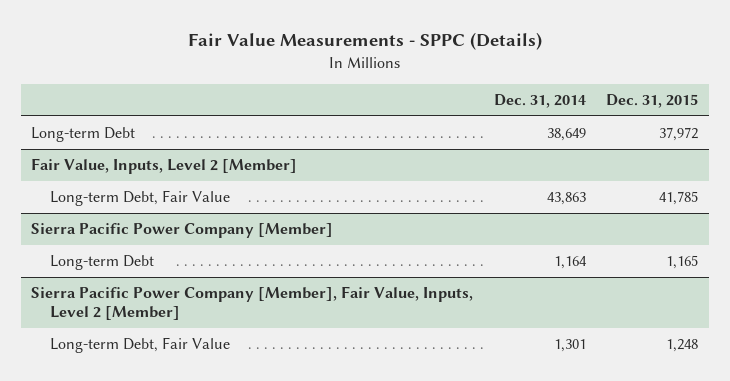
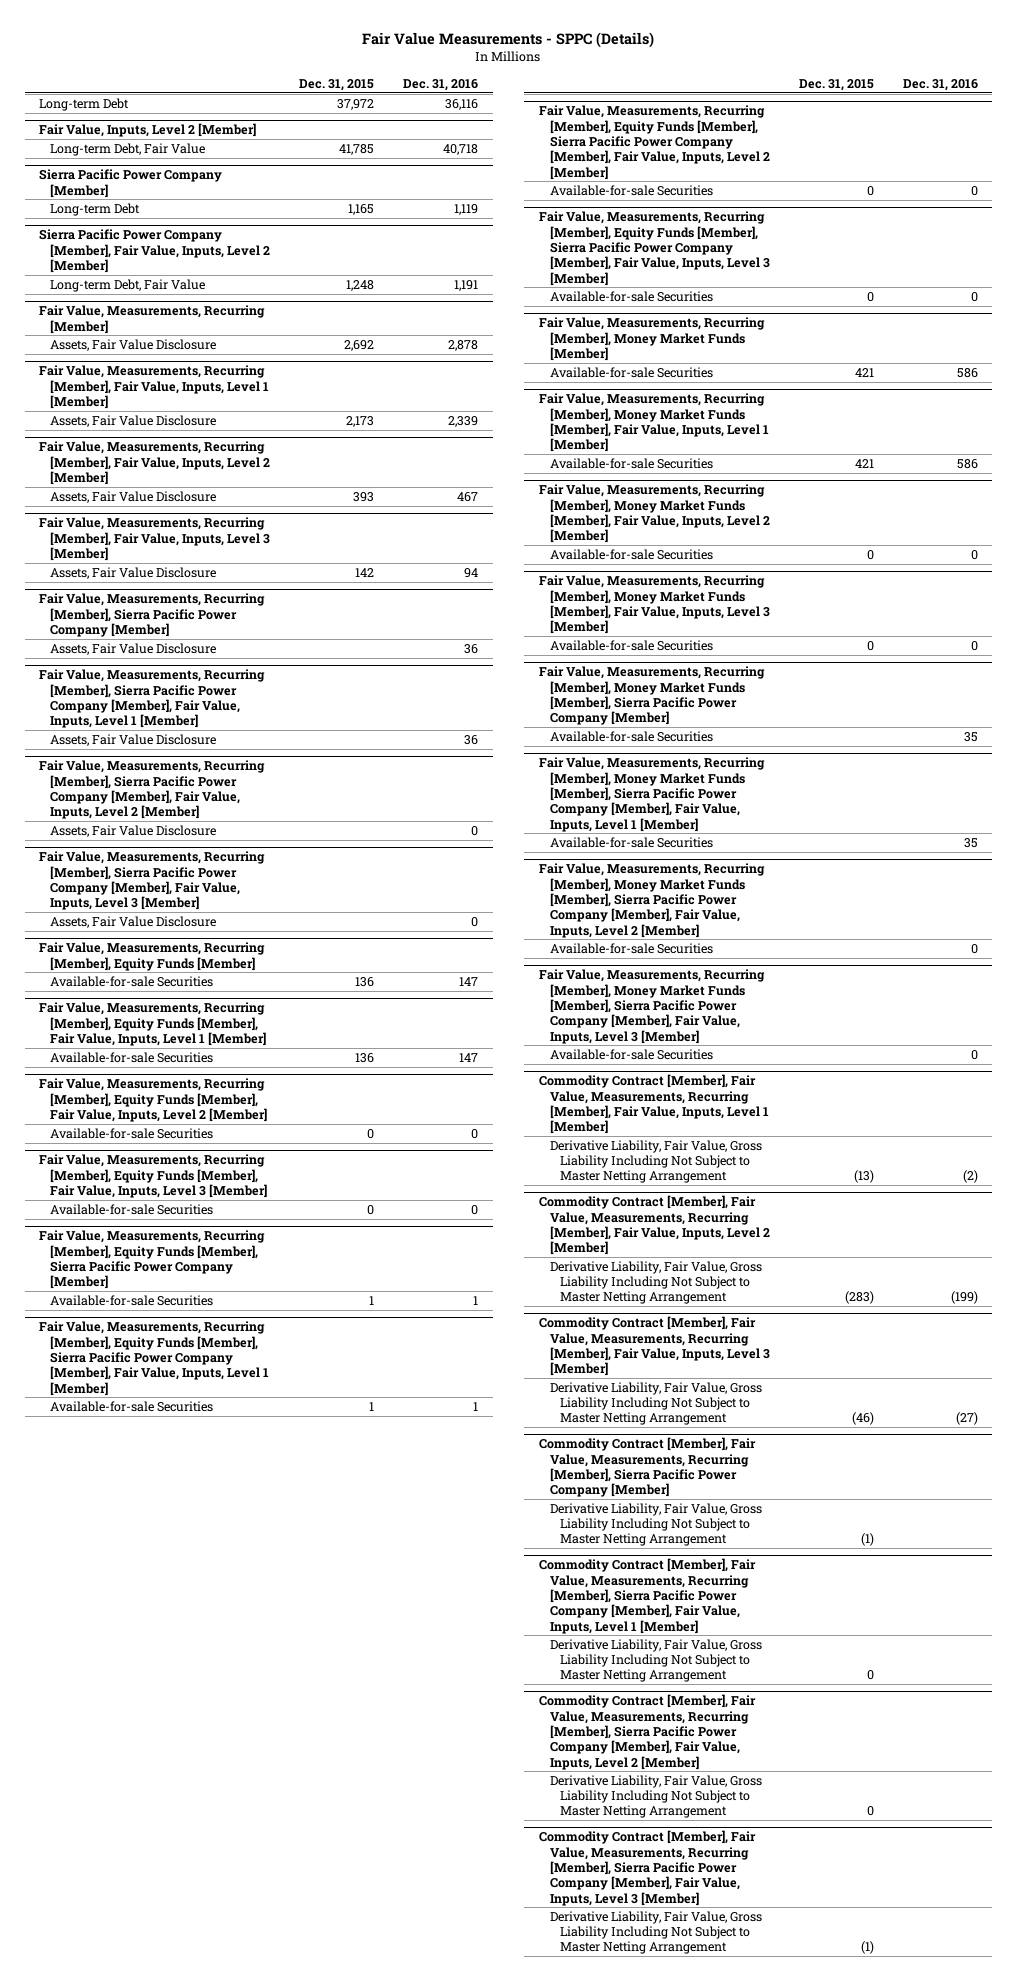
[493,94,586,109] Dec. 31, 2014 -> none
none -> [403,78,479,91] Dec. 31, 2016
none -> [39,305,266,334] Fair Value, Measurements, Recurring [Member]
none -> [49,338,216,351] Assets, Fair Value Disclosure
none -> [39,365,269,410] Fair Value, Measurements, Recurring [Member], Fair Value, Inputs, Level 1 [Member]
none -> [49,414,216,427] Assets, Fair Value Disclosure
none -> [39,441,270,486] Fair Value, Measurements, Recurring [Member], Fair Value, Inputs, Level 2 [Member]
none -> [49,490,216,503] Assets, Fair Value Disclosure
none -> [39,517,270,562] Fair Value, Measurements, Recurring [Member], Fair Value, Inputs, Level 3 [Member]
none -> [49,566,216,579] Assets, Fair Value Disclosure
none -> [39,593,266,638] Fair Value, Measurements, Recurring [Member], Sierra Pacific Power Company [Member]
none -> [49,642,216,655] Assets, Fair Value Disclosure
none -> [39,669,266,729] Fair Value, Measurements, Recurring [Member], Sierra Pacific Power Company [Member], Fair Value, Inputs, Level 1 [Member]
none -> [49,733,216,746] Assets, Fair Value Disclosure
none -> [39,760,266,820] Fair Value, Measurements, Recurring [Member], Sierra Pacific Power Company [Member], Fair Value, Inputs, Level 2 [Member]
none -> [49,824,216,837] Assets, Fair Value Disclosure
none -> [39,851,266,911] Fair Value, Measurements, Recurring [Member], Sierra Pacific Power Company [Member], Fair Value, Inputs, Level 3 [Member]
none -> [49,915,216,928] Assets, Fair Value Disclosure
none -> [39,942,266,971] Fair Value, Measurements, Recurring [Member], Equity Funds [Member]
none -> [49,975,213,987] Available-for-sale Securities
none -> [39,1002,266,1047] Fair Value, Measurements, Recurring [Member], Equity Funds [Member], Fair Value, Inputs, Level 1 [Member]
none -> [49,1051,213,1063] Available-for-sale Securities
none -> [39,1078,267,1123] Fair Value, Measurements, Recurring [Member], Equity Funds [Member], Fair Value, Inputs, Level 2 [Member]
none -> [49,1127,213,1139] Available-for-sale Securities
none -> [39,1154,267,1199] Fair Value, Measurements, Recurring [Member], Equity Funds [Member], Fair Value, Inputs, Level 3 [Member]
none -> [49,1203,213,1215] Available-for-sale Securities
none -> [39,1230,266,1290] Fair Value, Measurements, Recurring [Member], Equity Funds [Member], Sierra Pacific Power Company [Member]
none -> [49,1294,213,1306] Available-for-sale Securities
none -> [39,1321,269,1396] Fair Value, Measurements, Recurring [Member], Equity Funds [Member], Sierra Pacific Power Company [Member], Fair Value, Inputs, Level 1 [Member]
none -> [49,1400,213,1412] Available-for-sale Securities
none -> [538,105,770,180] Fair Value, Measurements, Recurring [Member], Equity Funds [Member], Sierra Pacific Power Company [Member], Fair Value, Inputs, Level 2 [Member]
none -> [549,184,713,196] Available-for-sale Securities
none -> [538,211,770,286] Fair Value, Measurements, Recurring [Member], Equity Funds [Member], Sierra Pacific Power Company [Member], Fair Value, Inputs, Level 3 [Member]
none -> [549,290,713,302] Available-for-sale Securities
none -> [538,317,765,362] Fair Value, Measurements, Recurring [Member], Money Market Funds [Member]
none -> [549,366,713,378] Available-for-sale Securities
none -> [538,393,769,453] Fair Value, Measurements, Recurring [Member], Money Market Funds [Member], Fair Value, Inputs, Level 1 [Member]
none -> [549,457,713,469] Available-for-sale Securities
none -> [538,484,770,544] Fair Value, Measurements, Recurring [Member], Money Market Funds [Member], Fair Value, Inputs, Level 2 [Member]
none -> [549,548,713,560] Available-for-sale Securities
none -> [538,575,770,635] Fair Value, Measurements, Recurring [Member], Money Market Funds [Member], Fair Value, Inputs, Level 3 [Member]
none -> [549,639,713,651] Available-for-sale Securities
none -> [538,666,765,726] Fair Value, Measurements, Recurring [Member], Money Market Funds [Member], Sierra Pacific Power Company [Member]
none -> [549,730,713,742] Available-for-sale Securities
none -> [538,757,765,832] Fair Value, Measurements, Recurring [Member], Money Market Funds [Member], Sierra Pacific Power Company [Member], Fair Value, Inputs, Level 1 [Member]
none -> [549,836,713,848] Available-for-sale Securities
none -> [538,863,765,938] Fair Value, Measurements, Recurring [Member], Money Market Funds [Member], Sierra Pacific Power Company [Member], Fair Value, Inputs, Level 2 [Member]
none -> [549,942,713,954] Available-for-sale Securities
none -> [538,969,765,1044] Fair Value, Measurements, Recurring [Member], Money Market Funds [Member], Sierra Pacific Power Company [Member], Fair Value, Inputs, Level 3 [Member]
none -> [549,1048,713,1060] Available-for-sale Securities
none -> [538,1074,769,1135] Commodity Contract [Member], Fair Value, Measurements, Recurring [Member], Fair Value, Inputs, Level 1 [Member]
none -> [549,1139,762,1184] Derivative Liability, Fair Value, Gross Liability Including Not Subject to Master Netting Arrangement
none -> [538,1195,770,1256] Commodity Contract [Member], Fair Value, Measurements, Recurring [Member], Fair Value, Inputs, Level 2 [Member]
none -> [549,1260,762,1305] Derivative Liability, Fair Value, Gross Liability Including Not Subject to Master Netting Arrangement
none -> [538,1316,770,1377] Commodity Contract [Member], Fair Value, Measurements, Recurring [Member], Fair Value, Inputs, Level 3 [Member]
none -> [549,1381,762,1426] Derivative Liability, Fair Value, Gross Liability Including Not Subject to Master Netting Arrangement
none -> [538,1437,756,1498] Commodity Contract [Member], Fair Value, Measurements, Recurring [Member], Sierra Pacific Power Company [Member]
none -> [549,1502,762,1547] Derivative Liability, Fair Value, Gross Liability Including Not Subject to Master Netting Arrangement
none -> [538,1558,756,1634] Commodity Contract [Member], Fair Value, Measurements, Recurring [Member], Sierra Pacific Power Company [Member], Fair Value, Inputs, Level 1 [Member]
none -> [549,1638,762,1683] Derivative Liability, Fair Value, Gross Liability Including Not Subject to Master Netting Arrangement
none -> [538,1694,756,1770] Commodity Contract [Member], Fair Value, Measurements, Recurring [Member], Sierra Pacific Power Company [Member], Fair Value, Inputs, Level 2 [Member]
none -> [549,1774,762,1819] Derivative Liability, Fair Value, Gross Liability Including Not Subject to Master Netting Arrangement
none -> [538,1830,756,1906] Commodity Contract [Member], Fair Value, Measurements, Recurring [Member], Sierra Pacific Power Company [Member], Fair Value, Inputs, Level 3 [Member]
none -> [549,1910,762,1955] Derivative Liability, Fair Value, Gross Liability Including Not Subject to Master Netting Arrangement

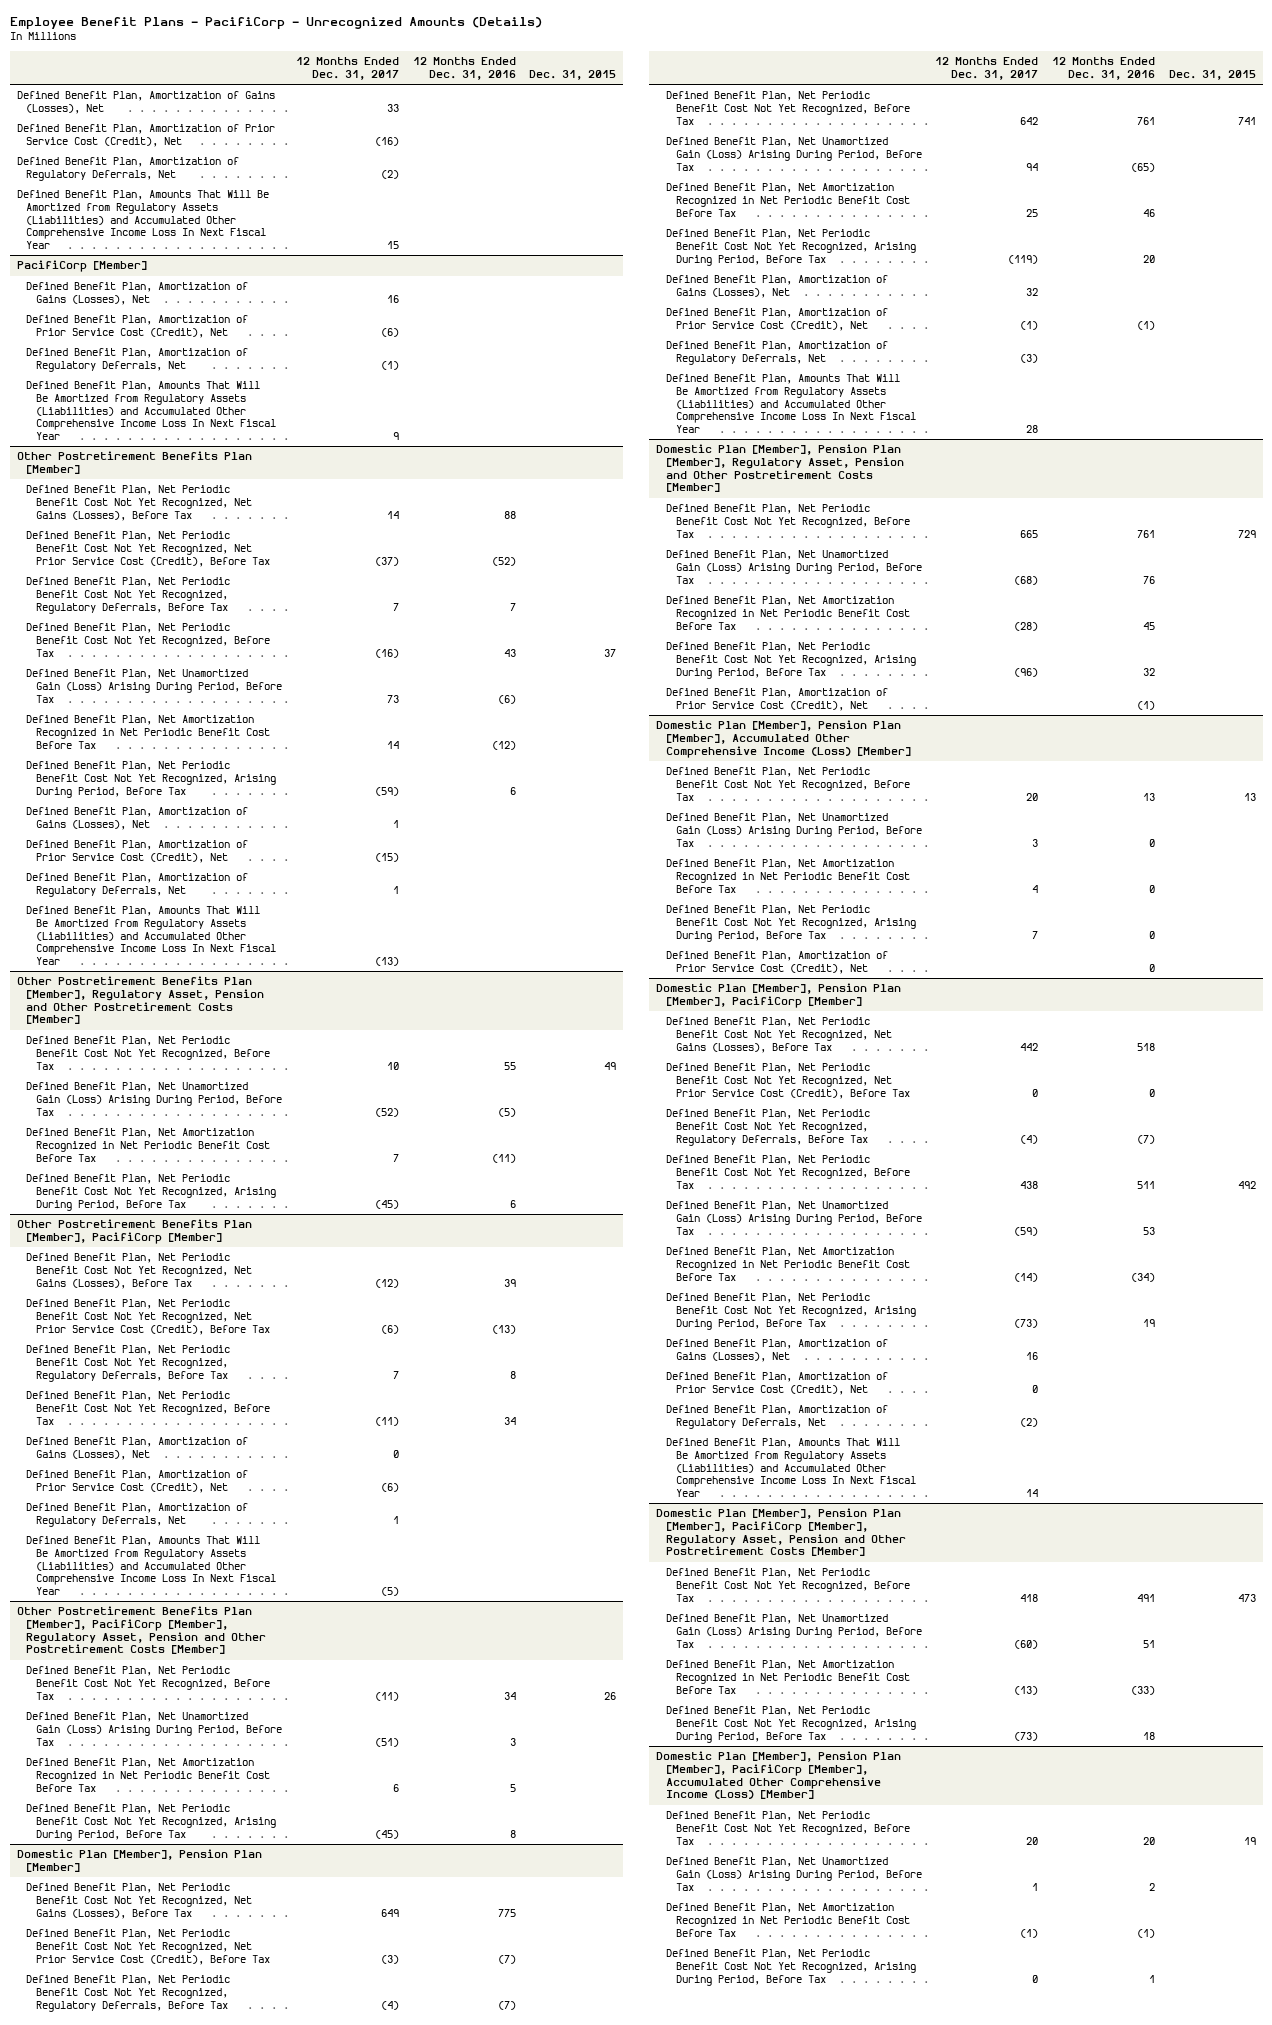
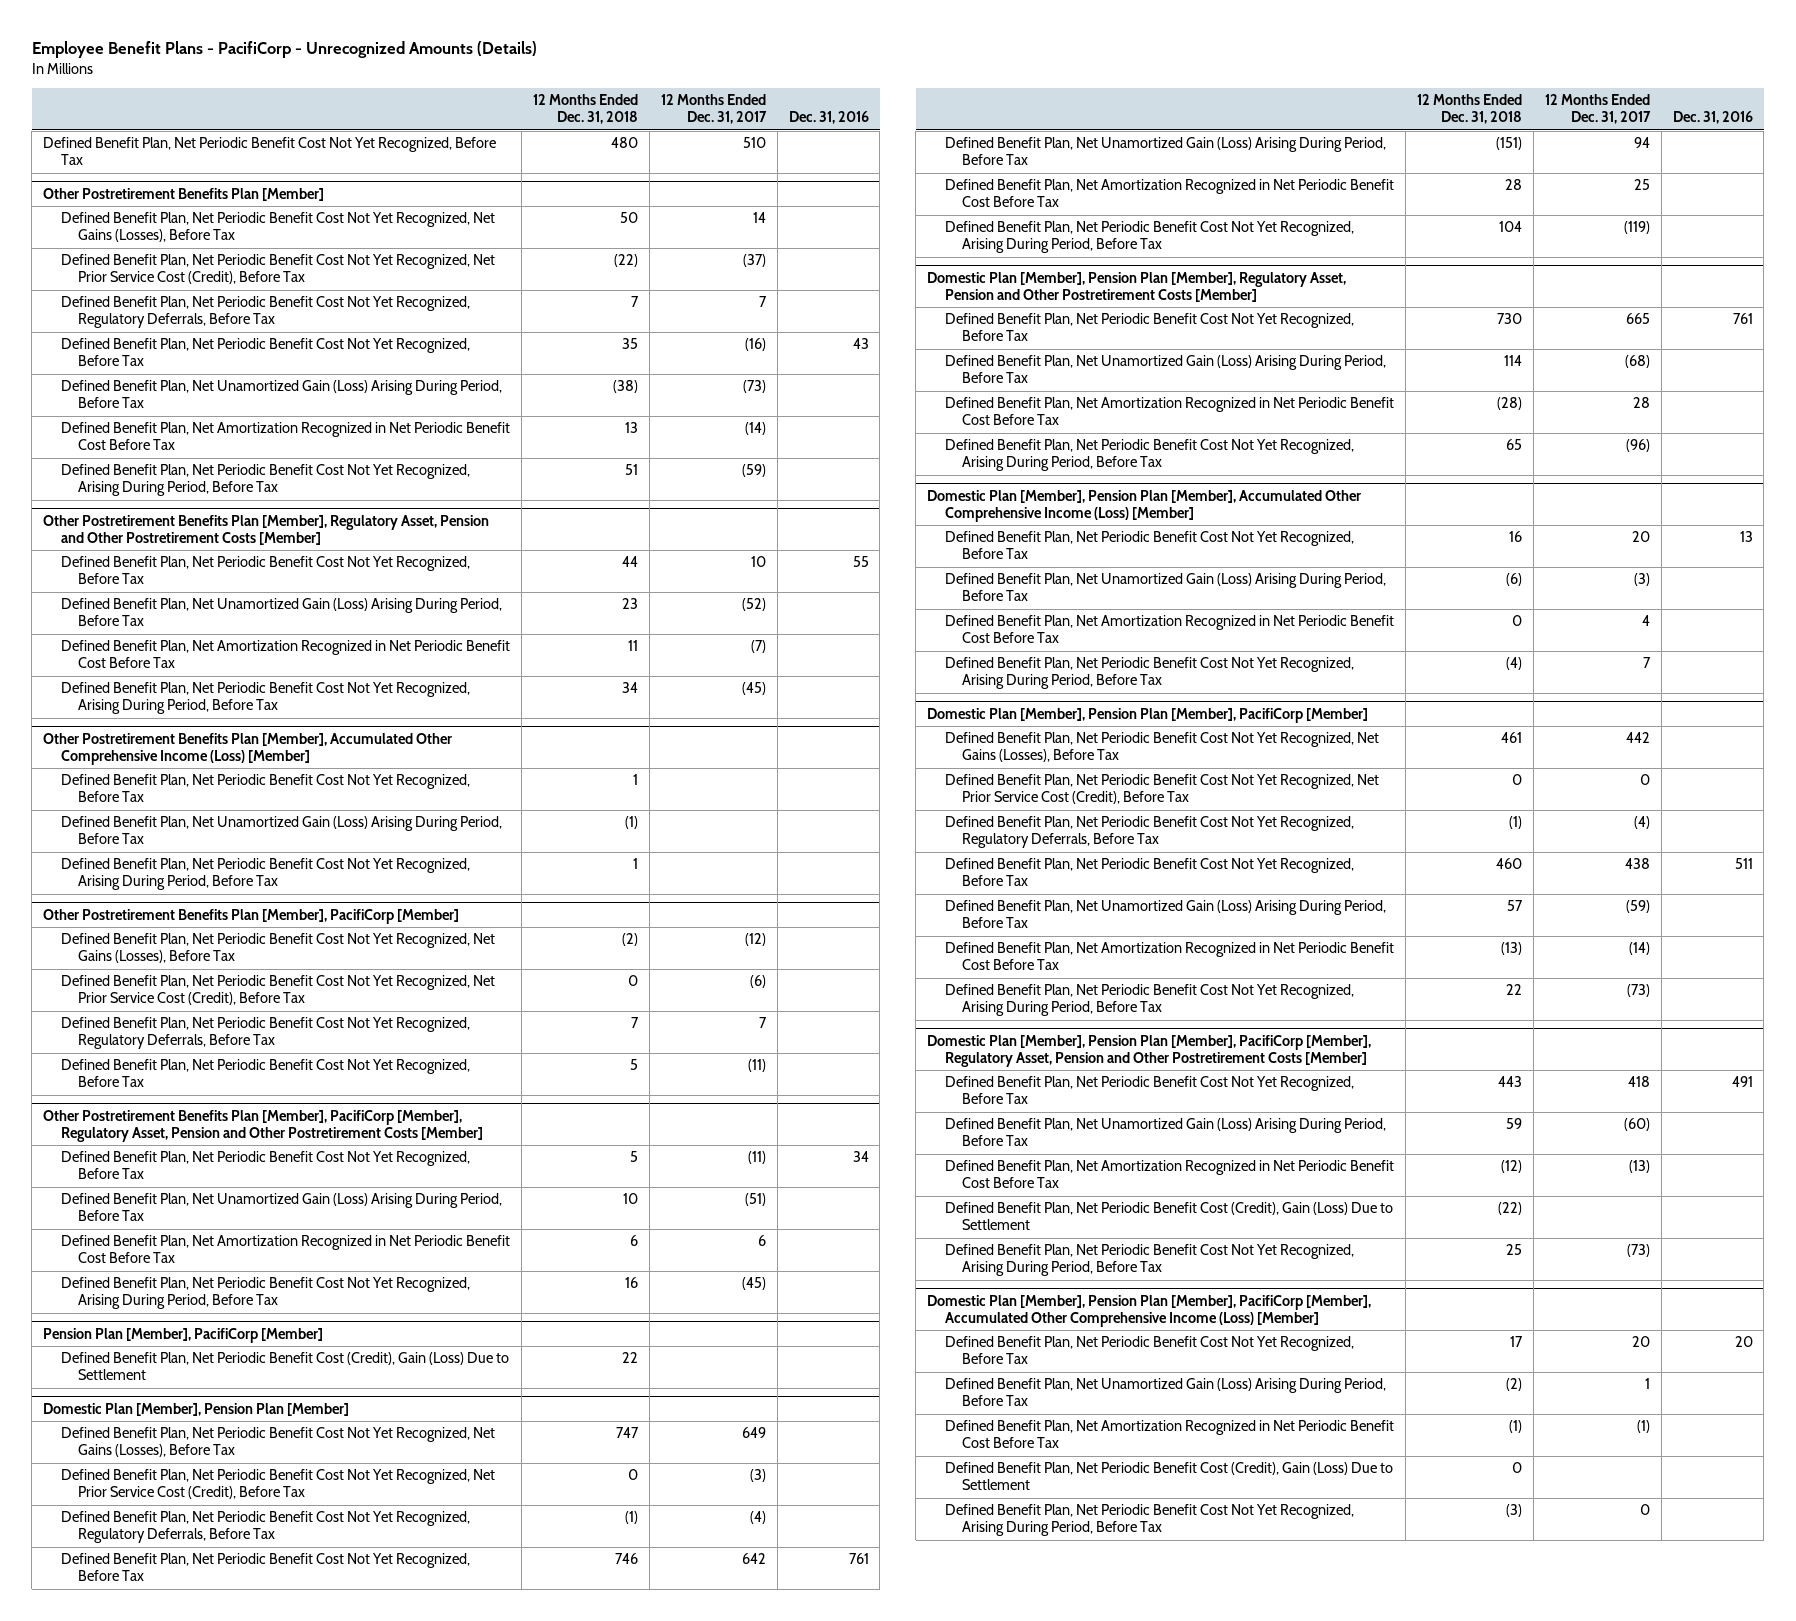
[412,57,516,80] 12 Months Ended Dec. 31, 2016 -> none
[529,69,617,80] Dec. 31, 2015 -> none
none -> [532,94,638,125] 12 Months Ended Dec. 31, 2018
none -> [788,111,869,125] Dec. 31, 2016
[16,91,275,114] Defined Benefit Plan, Amortization of Gains (Losses), Net -> none
[16,124,275,147] Defined Benefit Plan, Amortization of Prior Service Cost (Credit), Net -> none
[16,157,239,181] Defined Benefit Plan, Amortization of Regulatory Deferrals, Net -> none
[16,190,269,249] Defined Benefit Plan, Amounts That Will Be Amortized from Regulatory Assets (Liabilities) and Accumulated Other Comprehensive Income Loss In Next Fiscal Year -> none
[16,260,147,273] PacifiCorp [Member] -> none
[26,282,249,305] Defined Benefit Plan, Amortization of Gains (Losses), Net -> none
[26,315,249,338] Defined Benefit Plan, Amortization of Prior Service Cost (Credit), Net -> none
[26,348,249,372] Defined Benefit Plan, Amortization of Regulatory Deferrals, Net -> none
[26,381,277,440] Defined Benefit Plan, Amounts That Will Be Amortized from Regulatory Assets (Liabilities) and Accumulated Other Comprehensive Income Loss In Next Fiscal Year -> none
none -> [43,137,497,166] Defined Benefit Plan, Net Periodic Benefit Cost Not Yet Recognized, Before Tax
[386,694,399,703] 73 -> [742,380,766,394] (73)
[386,740,399,749] 14 -> [744,422,766,436] (14)
[26,807,249,830] Defined Benefit Plan, Amortization of Gains (Losses), Net -> none
[26,840,249,863] Defined Benefit Plan, Amortization of Prior Service Cost (Credit), Net -> none
[26,873,249,897] Defined Benefit Plan, Amortization of Regulatory Deferrals, Net -> none
[26,906,277,965] Defined Benefit Plan, Amounts That Will Be Amortized from Regulatory Assets (Liabilities) and Accumulated Other Comprehensive Income Loss In Next Fiscal Year -> none
[392,1153,399,1162] 7 -> [750,640,766,654] (7)
none -> [43,732,453,765] Other Postretirement Benefits Plan [Member], Accumulated Other Comprehensive Income (Loss) [Member]
none -> [60,774,470,803] Defined Benefit Plan, Net Periodic Benefit Cost Not Yet Recognized, Before Tax
none -> [60,816,502,845] Defined Benefit Plan, Net Unamortized Gain (Loss) Arising During Period, Before Tax
none -> [60,858,470,891] Defined Benefit Plan, Net Periodic Benefit Cost Not Yet Recognized, Arising During Period, Before Tax
[26,1437,249,1460] Defined Benefit Plan, Amortization of Gains (Losses), Net -> none
[26,1470,249,1493] Defined Benefit Plan, Amortization of Prior Service Cost (Credit), Net -> none
[26,1503,249,1527] Defined Benefit Plan, Amortization of Regulatory Deferrals, Net -> none
[26,1536,277,1595] Defined Benefit Plan, Amounts That Will Be Amortized from Regulatory Assets (Liabilities) and Accumulated Other Comprehensive Income Loss In Next Fiscal Year -> none
none -> [43,1327,324,1343] Pension Plan [Member], PacifiCorp [Member]
none -> [60,1352,509,1381] Defined Benefit Plan, Net Periodic Benefit Cost (Credit), Gain (Loss) Due to Settlement
[665,275,888,298] Defined Benefit Plan, Amortization of Gains (Losses), Net -> none
[665,308,888,331] Defined Benefit Plan, Amortization of Prior Service Cost (Credit), Net -> none
[665,341,888,365] Defined Benefit Plan, Amortization of Regulatory Deferrals, Net -> none
[665,374,916,433] Defined Benefit Plan, Amounts That Will Be Amortized from Regulatory Assets (Liabilities) and Accumulated Other Comprehensive Income Loss In Next Fiscal Year -> none
[1014,621,1039,631] (28) -> [1632,397,1650,409] 28
[665,688,888,711] Defined Benefit Plan, Amortization of Prior Service Cost (Credit), Net -> none
[1032,838,1039,847] 3 -> [1633,573,1650,587] (3)
[665,951,888,974] Defined Benefit Plan, Amortization of Prior Service Cost (Credit), Net -> none
[665,1339,888,1362] Defined Benefit Plan, Amortization of Gains (Losses), Net -> none
[665,1372,888,1395] Defined Benefit Plan, Amortization of Prior Service Cost (Credit), Net -> none
[665,1405,888,1429] Defined Benefit Plan, Amortization of Regulatory Deferrals, Net -> none
[665,1438,916,1497] Defined Benefit Plan, Amounts That Will Be Amortized from Regulatory Assets (Liabilities) and Accumulated Other Comprehensive Income Loss In Next Fiscal Year -> none
none -> [944,1202,1393,1231] Defined Benefit Plan, Net Periodic Benefit Cost (Credit), Gain (Loss) Due to Settlement
none -> [944,1462,1393,1491] Defined Benefit Plan, Net Periodic Benefit Cost (Credit), Gain (Loss) Due to Settlement

